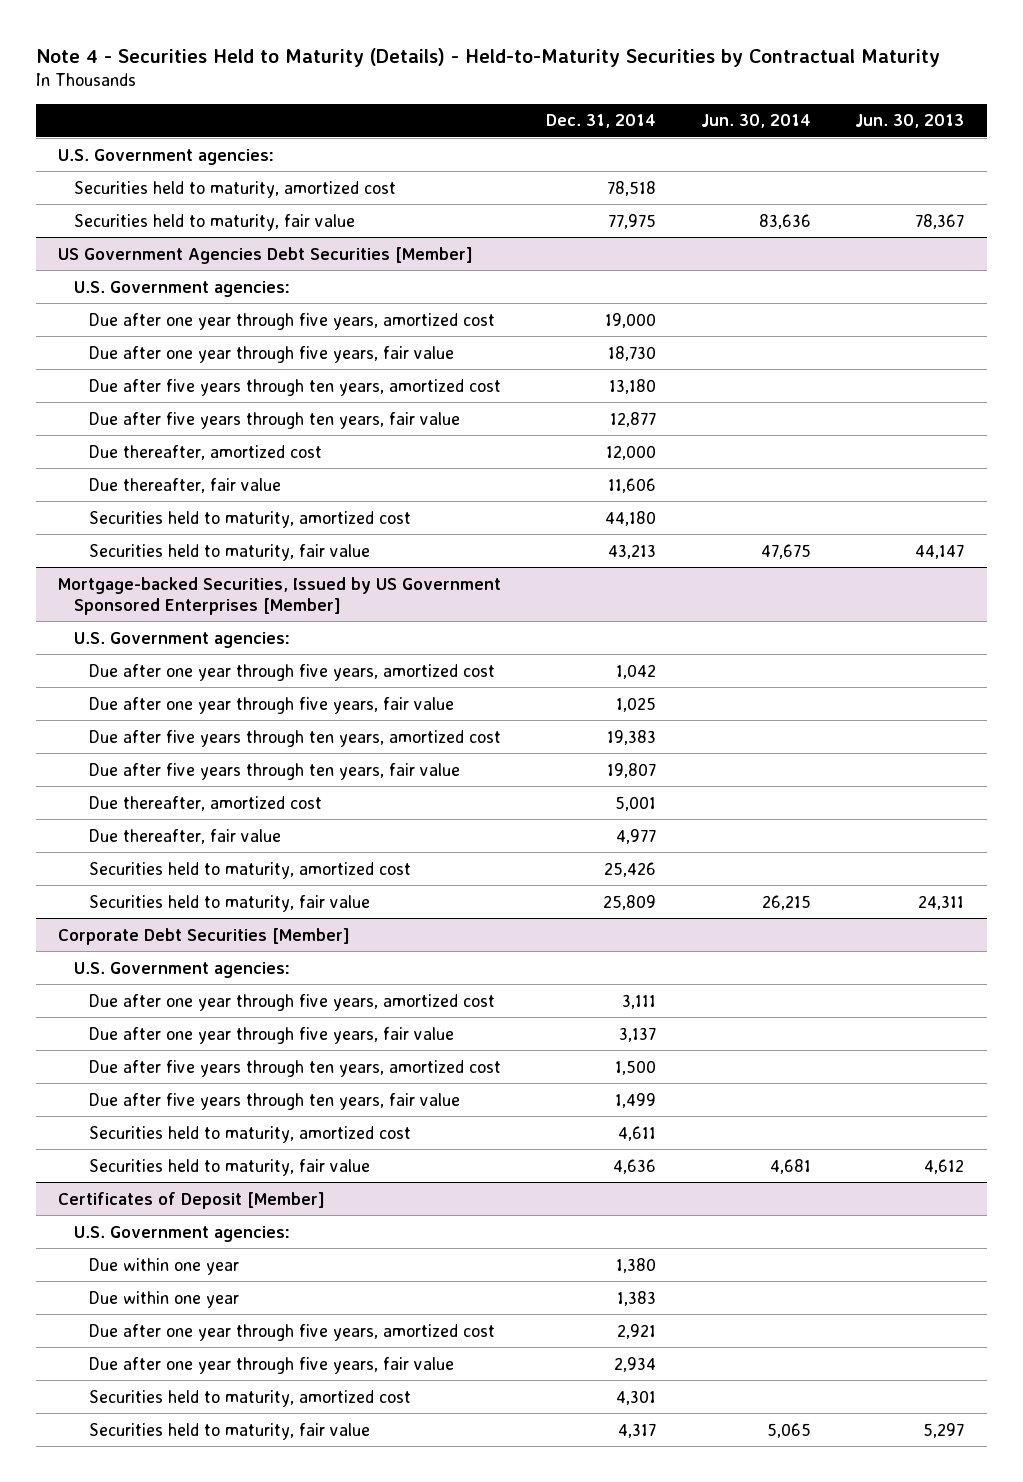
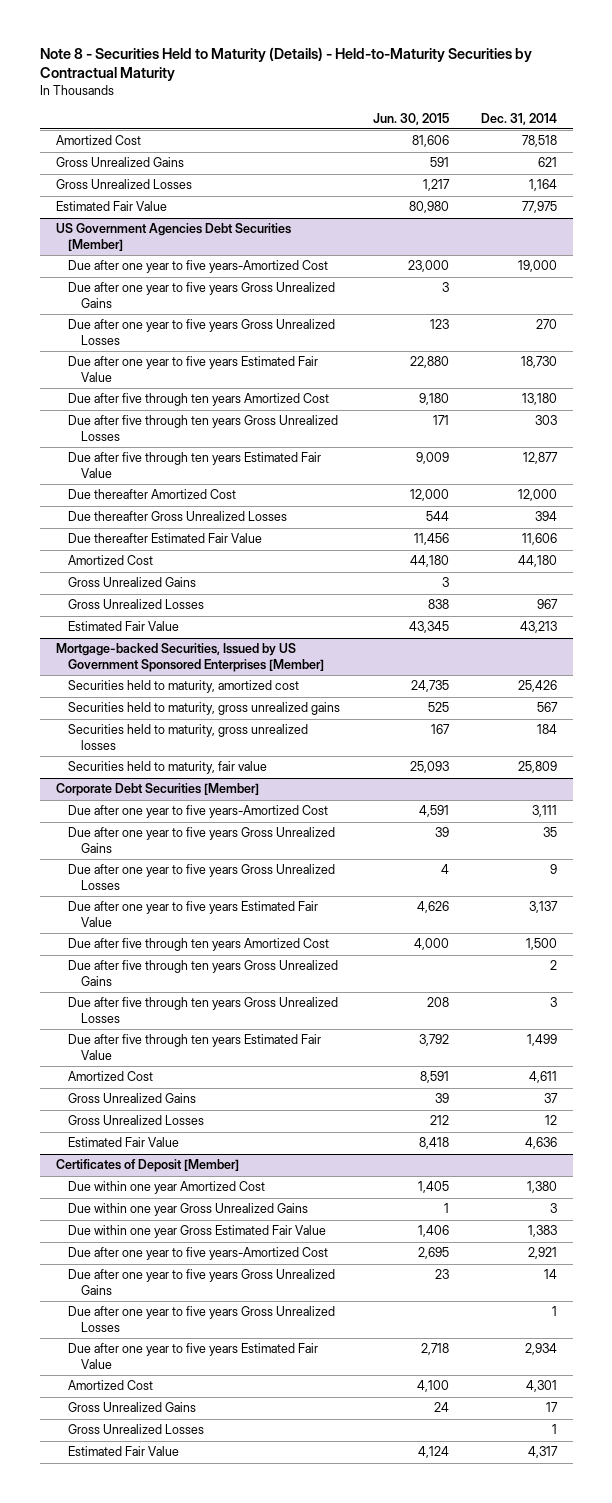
[35,47,940,67] Note 4 - Securities Held to Maturity (Details) - Held-to-Maturity Securities by Contractual Maturity -> [39,46,532,82] Note 8 - Securities Held to Maturity (Details) - Held-to-Maturity Securities by Contractual Maturity
[700,114,811,129] Jun. 30, 2014 -> none
[855,114,965,129] Jun. 30, 2013 -> none
none -> [372,112,449,125] Jun. 30, 2015
[58,148,275,165] U.S. Government agencies: -> none
[73,180,396,198] Securities held to maturity, amortized cost -> [55,135,141,146] Amortized Cost
none -> [55,157,184,168] Gross Unrealized Gains
none -> [55,179,192,190] Gross Unrealized Losses
[73,213,355,231] Securities held to maturity, fair value -> [55,201,167,212] Estimated Fair Value
[73,280,290,297] U.S. Government agencies: -> none
[89,312,496,330] Due after one year through five years, amortized cost -> [68,260,329,274] Due after one year to five years-Amortized Cost
none -> [68,282,336,308] Due after one year to five years Gross Unrealized Gains
none -> [68,319,336,345] Due after one year to five years Gross Unrealized Losses
[89,345,455,363] Due after one year through five years, fair value -> [68,356,319,382] Due after one year to five years Estimated Fair Value
[89,378,502,396] Due after five years through ten years, amortized cost -> [68,393,330,407] Due after five through ten years Amortized Cost
none -> [68,415,339,441] Due after five through ten years Gross Unrealized Losses
[89,411,461,429] Due after five years through ten years, fair value -> [68,452,322,478] Due after five through ten years Estimated Fair Value
[89,444,323,460] Due thereafter, amortized cost -> [68,489,237,500] Due thereafter Amortized Cost
none -> [68,511,288,522] Due thereafter Gross Unrealized Losses
[89,477,282,493] Due thereafter, fair value -> [68,533,263,544] Due thereafter Estimated Fair Value
[89,510,412,528] Securities held to maturity, amortized cost -> [68,555,154,566] Amortized Cost
none -> [68,577,197,588] Gross Unrealized Gains
none -> [68,599,205,610] Gross Unrealized Losses
[89,543,371,561] Securities held to maturity, fair value -> [68,621,180,632] Estimated Fair Value
[73,631,290,648] U.S. Government agencies: -> none
[89,663,496,681] Due after one year through five years, amortized cost -> none
[89,696,455,714] Due after one year through five years, fair value -> none
[89,729,502,747] Due after five years through ten years, amortized cost -> none
[89,762,461,780] Due after five years through ten years, fair value -> none
[89,795,323,811] Due thereafter, amortized cost -> none
[89,828,282,844] Due thereafter, fair value -> none
none -> [68,702,341,716] Securities held to maturity, gross unrealized gains
none -> [68,724,309,750] Securities held to maturity, gross unrealized losses
[73,961,290,978] U.S. Government agencies: -> none
[89,993,496,1011] Due after one year through five years, amortized cost -> [68,805,329,819] Due after one year to five years-Amortized Cost
none -> [68,827,336,853] Due after one year to five years Gross Unrealized Gains
none -> [68,864,336,890] Due after one year to five years Gross Unrealized Losses
[89,1026,455,1044] Due after one year through five years, fair value -> [68,901,319,927] Due after one year to five years Estimated Fair Value
[89,1059,502,1077] Due after five years through ten years, amortized cost -> [68,938,330,952] Due after five through ten years Amortized Cost
none -> [68,960,339,986] Due after five through ten years Gross Unrealized Gains
none -> [68,997,339,1023] Due after five through ten years Gross Unrealized Losses
[89,1092,461,1110] Due after five years through ten years, fair value -> [68,1034,322,1060] Due after five through ten years Estimated Fair Value
[89,1125,412,1143] Securities held to maturity, amortized cost -> [68,1071,154,1082] Amortized Cost
none -> [68,1093,197,1104] Gross Unrealized Gains
none -> [68,1115,205,1126] Gross Unrealized Losses
[89,1158,371,1176] Securities held to maturity, fair value -> [68,1137,180,1148] Estimated Fair Value
[73,1225,290,1242] U.S. Government agencies: -> none
[89,1257,240,1275] Due within one year -> [68,1181,266,1195] Due within one year Amortized Cost
none -> [68,1203,309,1217] Due within one year Gross Unrealized Gains
[89,1290,240,1308] Due within one year -> [68,1225,327,1239] Due within one year Gross Estimated Fair Value
[89,1323,496,1341] Due after one year through five years, amortized cost -> [68,1247,329,1261] Due after one year to five years-Amortized Cost
none -> [68,1269,336,1295] Due after one year to five years Gross Unrealized Gains
none -> [68,1306,336,1332] Due after one year to five years Gross Unrealized Losses
[89,1356,455,1374] Due after one year through five years, fair value -> [68,1343,319,1369] Due after one year to five years Estimated Fair Value
[89,1389,412,1407] Securities held to maturity, amortized cost -> [68,1380,154,1391] Amortized Cost
none -> [68,1402,197,1413] Gross Unrealized Gains
none -> [68,1424,205,1435] Gross Unrealized Losses
[89,1422,371,1440] Securities held to maturity, fair value -> [68,1446,180,1457] Estimated Fair Value

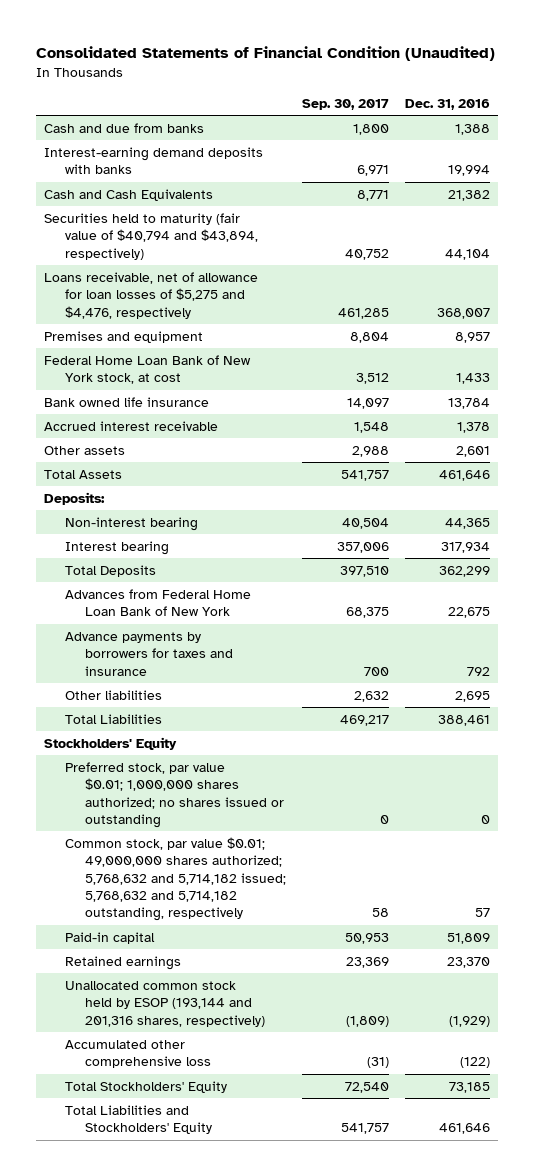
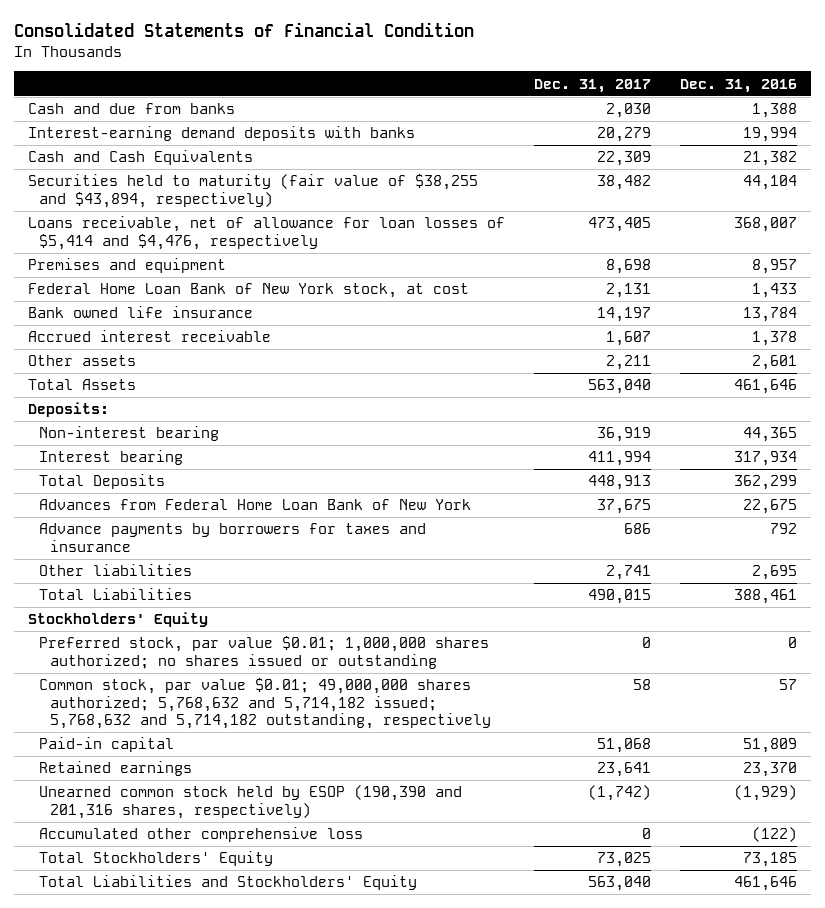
[36,46,496,62] Consolidated Statements of Financial Condition (Unaudited) -> [13,21,474,37] Consolidated Statements of Financial Condition
[301,98,389,110] Sep. 30, 2017 -> none
none -> [533,78,651,93] Dec. 31, 2017
[44,212,258,260] Securities held to maturity (fair value of $40,794 and $43,894, respectively) -> [27,174,478,208] Securities held to maturity (fair value of $38,255 and $43,894, respectively)
[44,271,259,319] Loans receivable, net of allowance for loan losses of $5,275 and $4,476, respectively -> [27,216,505,250] Loans receivable, net of allowance for loan losses of $5,414 and $4,476, respectively
[64,980,265,1027] Unallocated common stock held by ESOP (193,144 and 201,316 shares, respectively) -> [38,785,462,819] Unearned common stock held by ESOP (190,390 and 201,316 shares, respectively)

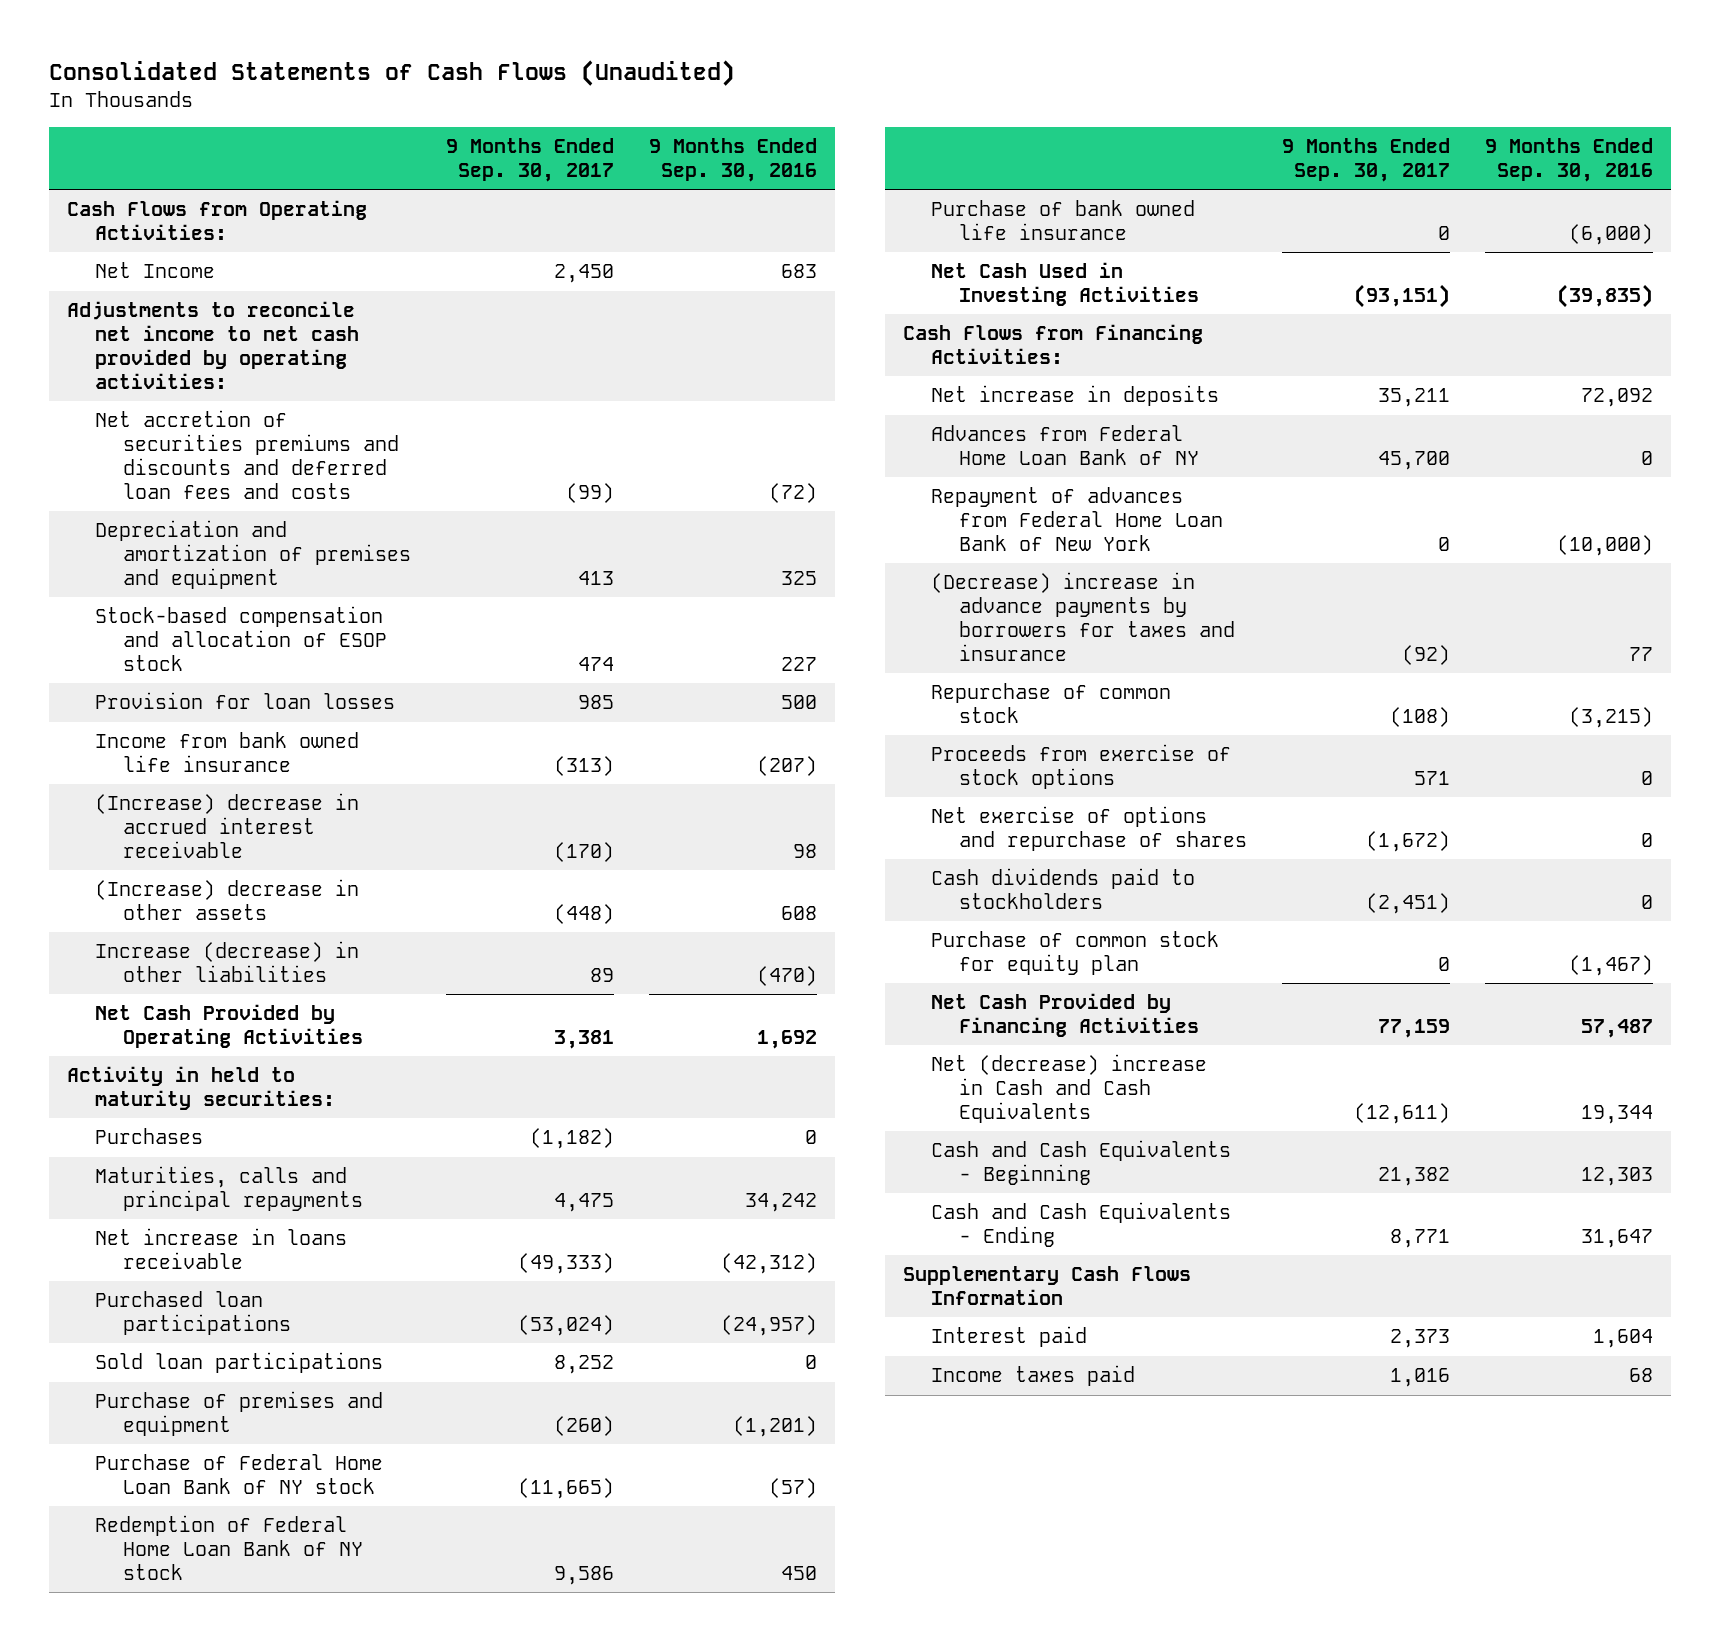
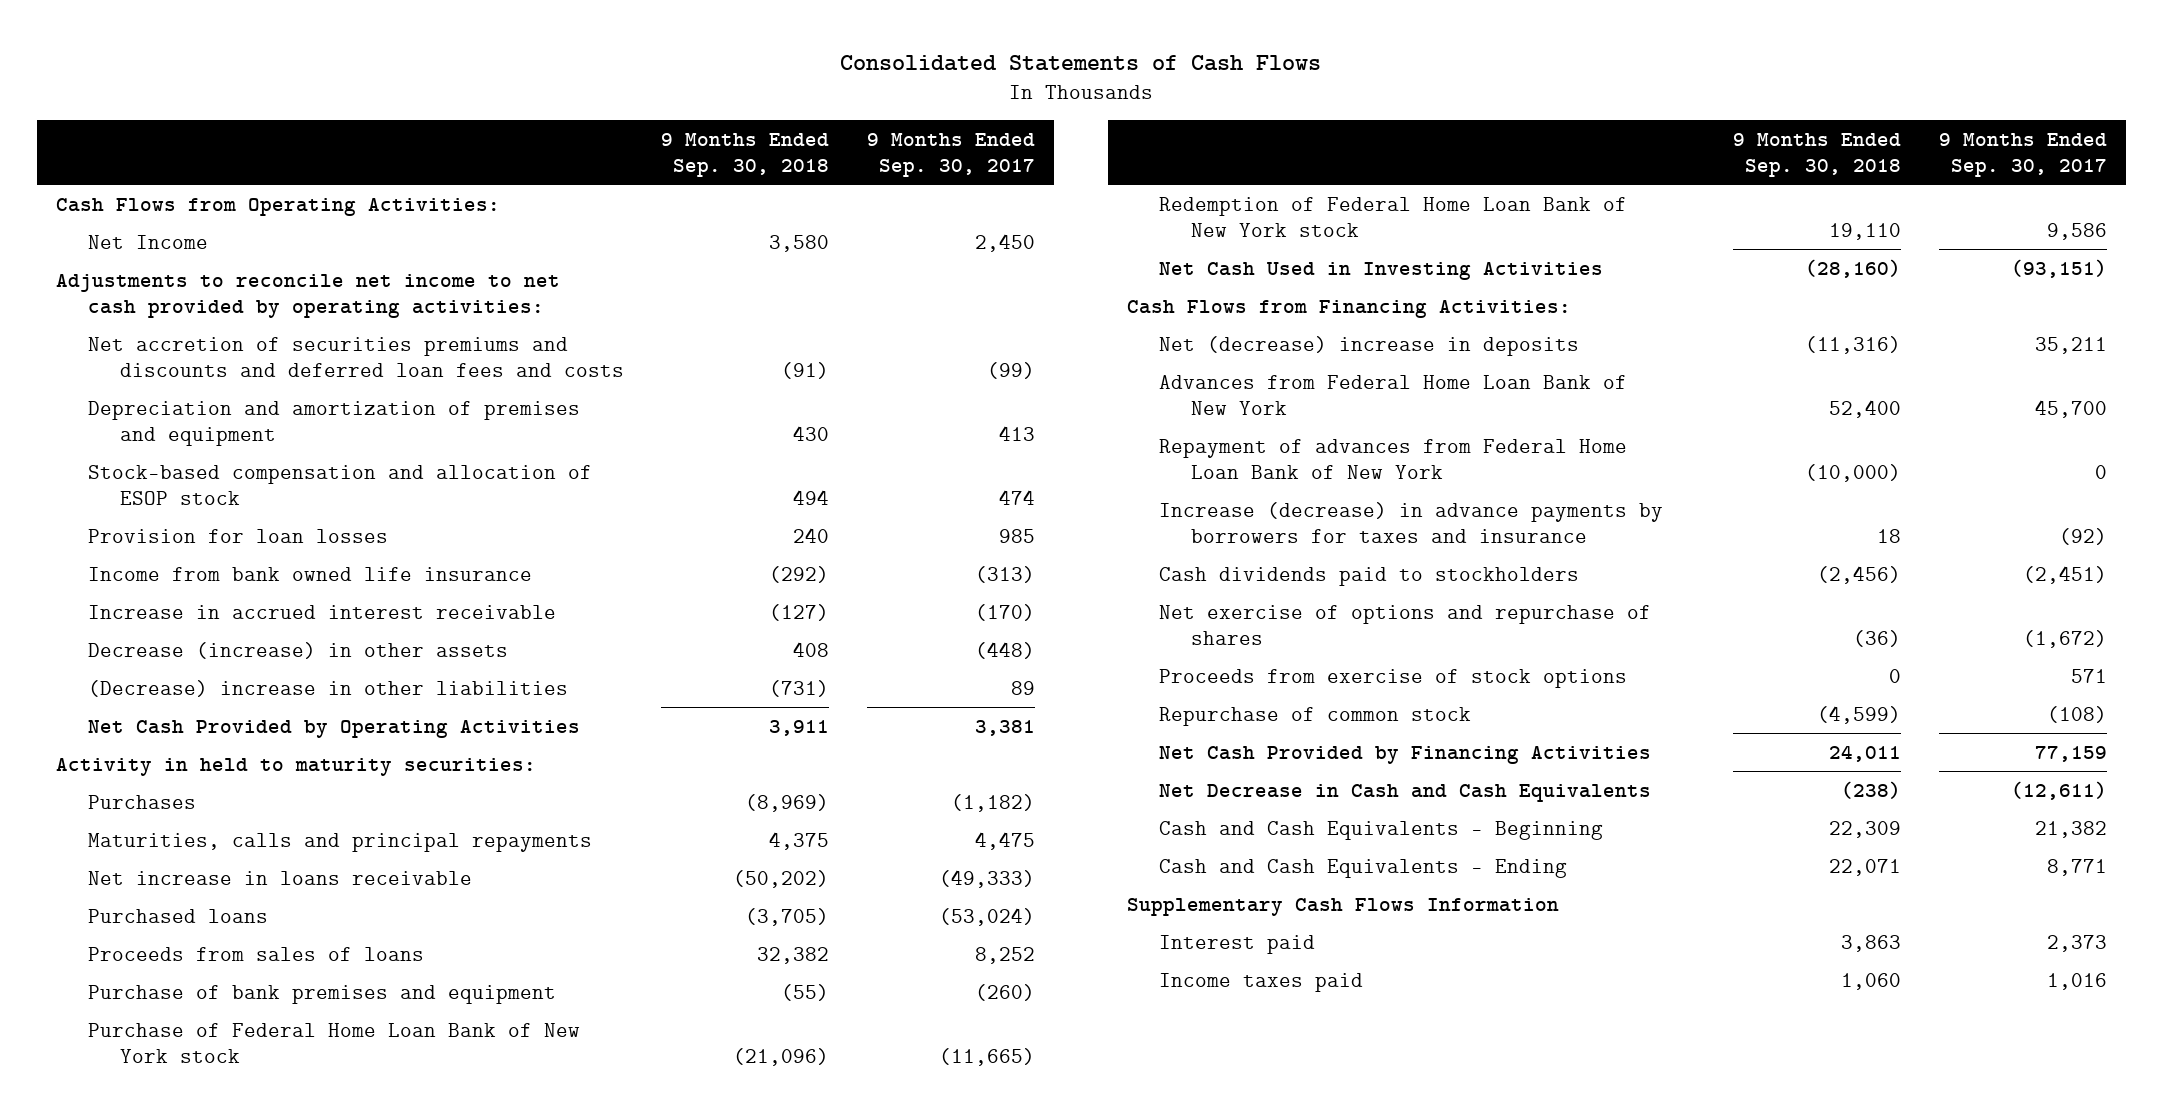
[48,60,735,87] Consolidated Statements of Cash Flows (Unaudited) -> [840,54,1322,71] Consolidated Statements of Cash Flows
[649,138,818,183] 9 Months Ended Sep. 30, 2016 -> none
none -> [661,132,830,177] 9 Months Ended Sep. 30, 2018
[94,793,359,858] (Increase) decrease in accrued interest receivable -> [87,604,556,619] Increase in accrued interest receivable
[94,879,359,921] (Increase) decrease in other assets -> [87,641,508,659] Decrease (increase) in other assets
[94,941,359,983] Increase (decrease) in other liabilities -> [87,679,568,697] (Decrease) increase in other liabilities
[930,200,1195,241] Purchase of bank owned life insurance -> none
[94,1291,292,1336] Purchased loan participations -> [87,908,268,923] Purchased loans
[94,1352,383,1374] Sold loan participations -> [87,946,424,961] Proceeds from sales of loans
[94,1391,383,1437] Purchase of premises and equipment -> [87,984,556,1004] Purchase of bank premises and equipment
[94,1454,383,1495] Purchase of Federal Home Loan Bank of NY stock -> [87,1022,580,1063] Purchase of Federal Home Loan Bank of New York stock
[94,1515,364,1580] Redemption of Federal Home Loan Bank of NY stock -> [1158,196,1627,237] Redemption of Federal Home Loan Bank of New York stock
[930,385,1219,407] Net increase in deposits -> [1158,335,1579,356] Net (decrease) increase in deposits
[930,425,1200,466] Advances from Federal Home Loan Bank of NY -> [1158,374,1627,415] Advances from Federal Home Loan Bank of New York
[930,572,1236,661] (Decrease) increase in advance payments by borrowers for taxes and insurance -> [1158,501,1663,543] Increase (decrease) in advance payments by borrowers for taxes and insurance
[930,931,1219,976] Purchase of common stock for equity plan -> none
[930,806,1248,852] Net exercise of options and repurchase of shares -> [1158,604,1651,645] Net exercise of options and repurchase of shares
[930,744,1231,790] Proceeds from exercise of stock options -> [1158,668,1627,688] Proceeds from exercise of stock options
[930,683,1171,724] Repurchase of common stock -> [1158,706,1471,726] Repurchase of common stock
[930,1054,1207,1123] Net (decrease) increase in Cash and Cash Equivalents -> [1158,783,1651,802] Net Decrease in Cash and Cash Equivalents

